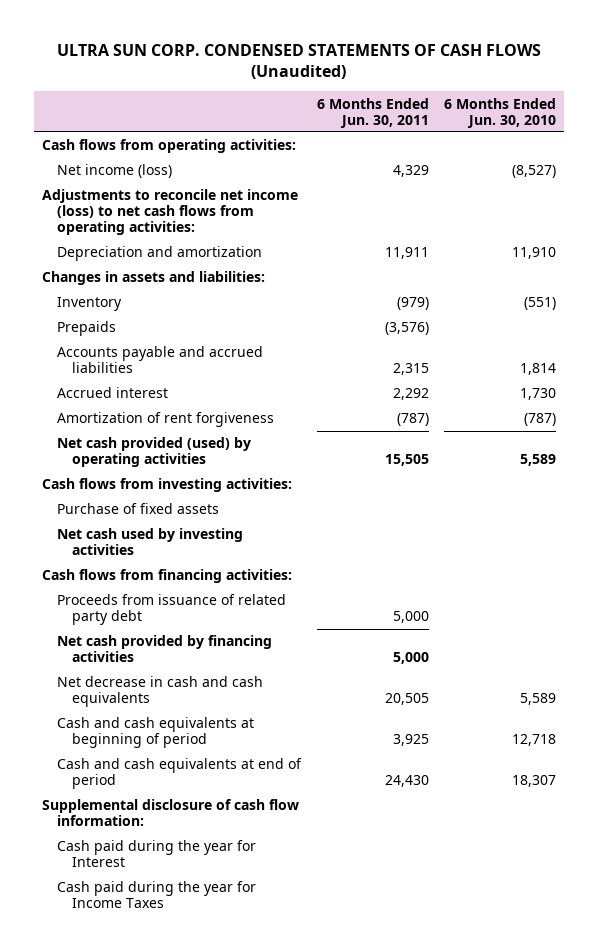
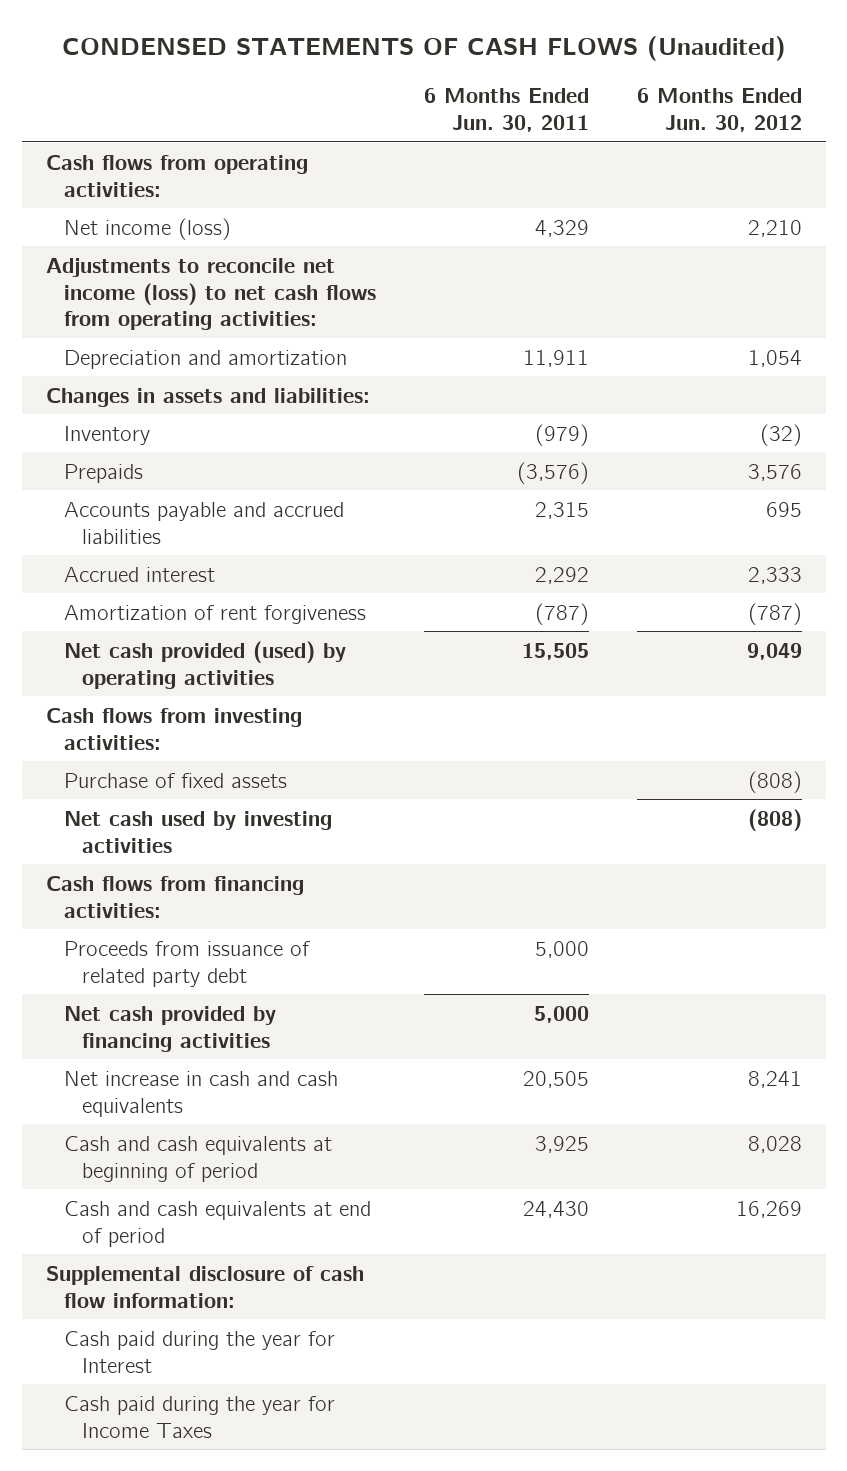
[57,43,542,80] ULTRA SUN CORP. CONDENSED STATEMENTS OF CASH FLOWS (Unaudited) -> [61,36,786,62] CONDENSED STATEMENTS OF CASH FLOWS (Unaudited)
[444,97,557,128] 6 Months Ended Jun. 30, 2010 -> none
none -> [636,88,802,133] 6 Months Ended Jun. 30, 2012
[56,676,263,708] Net decrease in cash and cash equivalents -> [63,1070,338,1117] Net increase in cash and cash equivalents

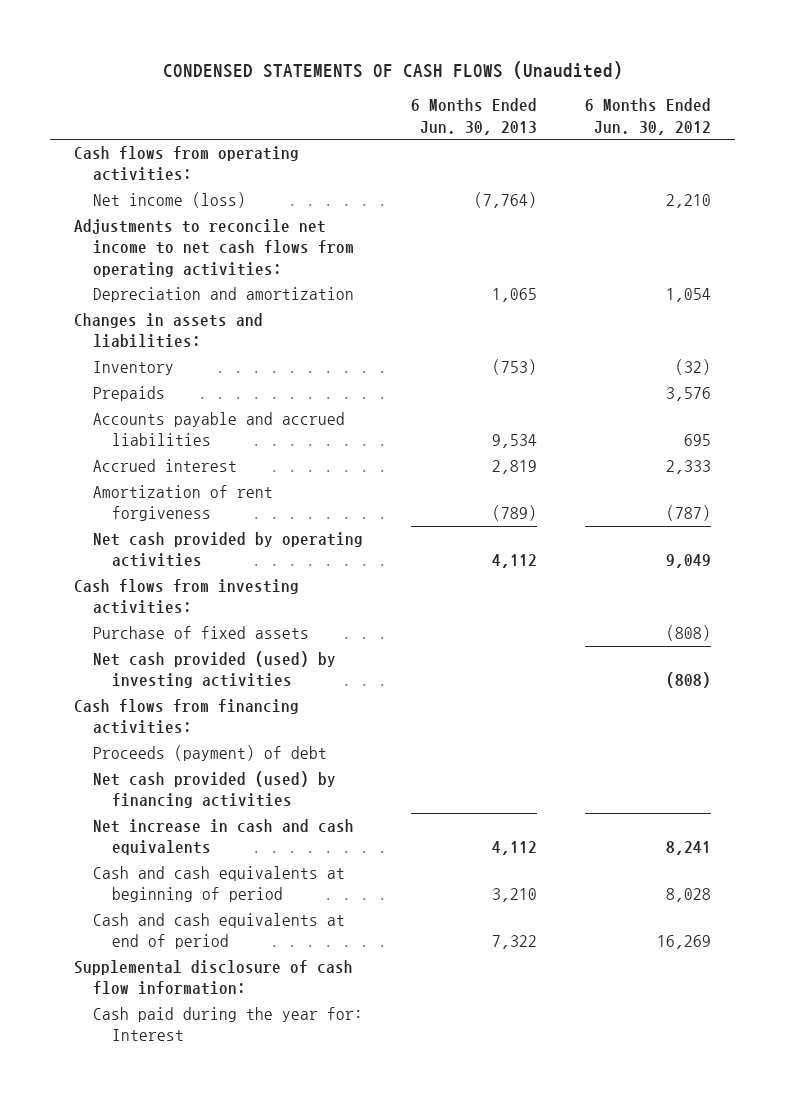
[423,88,589,133] 6 Months Ended Jun. 30, 2011 -> none
none -> [411,98,538,135] 6 Months Ended Jun. 30, 2013
[45,257,376,331] Adjustments to reconcile net income (loss) to net cash flows from operating activities: -> [74,219,355,277] Adjustments to reconcile net income to net cash flows from operating activities:
[63,640,346,689] Net cash provided (used) by operating activities -> [93,532,364,568] Net cash provided by operating activities
[63,810,332,853] Net cash used by investing activities -> [93,651,337,689] Net cash provided (used) by investing activities
[63,940,310,987] Proceeds from issuance of related party debt -> none
none -> [93,745,328,762] Proceeds (payment) of debt
[63,1005,276,1052] Net cash provided by financing activities -> [93,771,337,809] Net cash provided (used) by financing activities
[63,1395,335,1438] Cash paid during the year for Income Taxes -> none
[63,1330,335,1373] Cash paid during the year for Interest -> [93,1007,364,1042] Cash paid during the year for: Interest

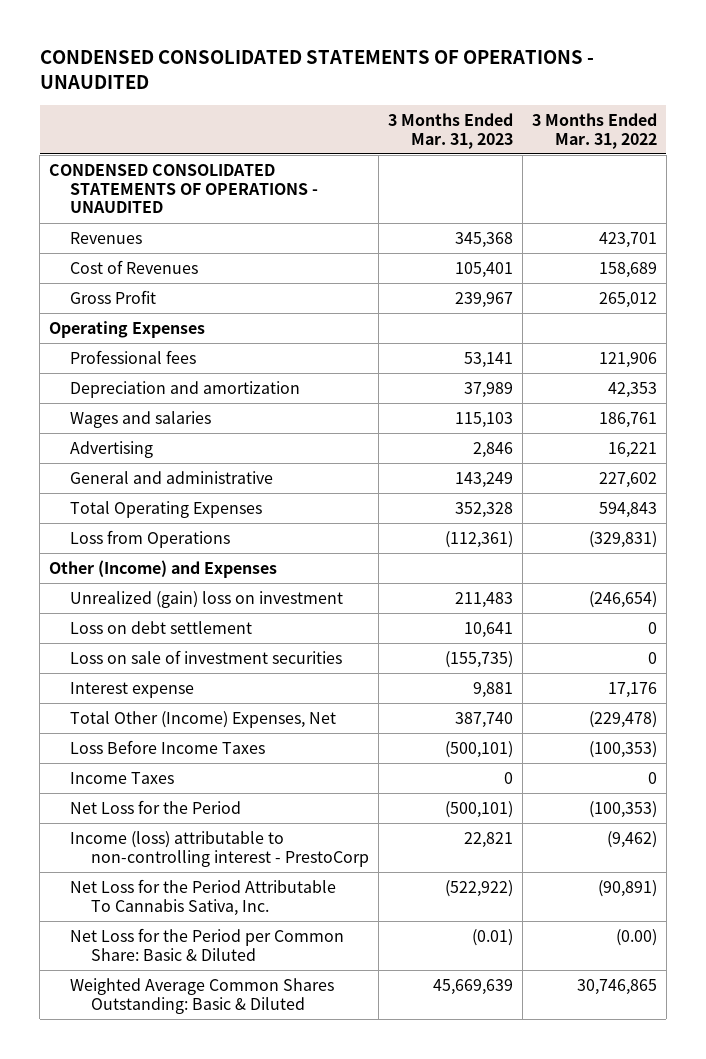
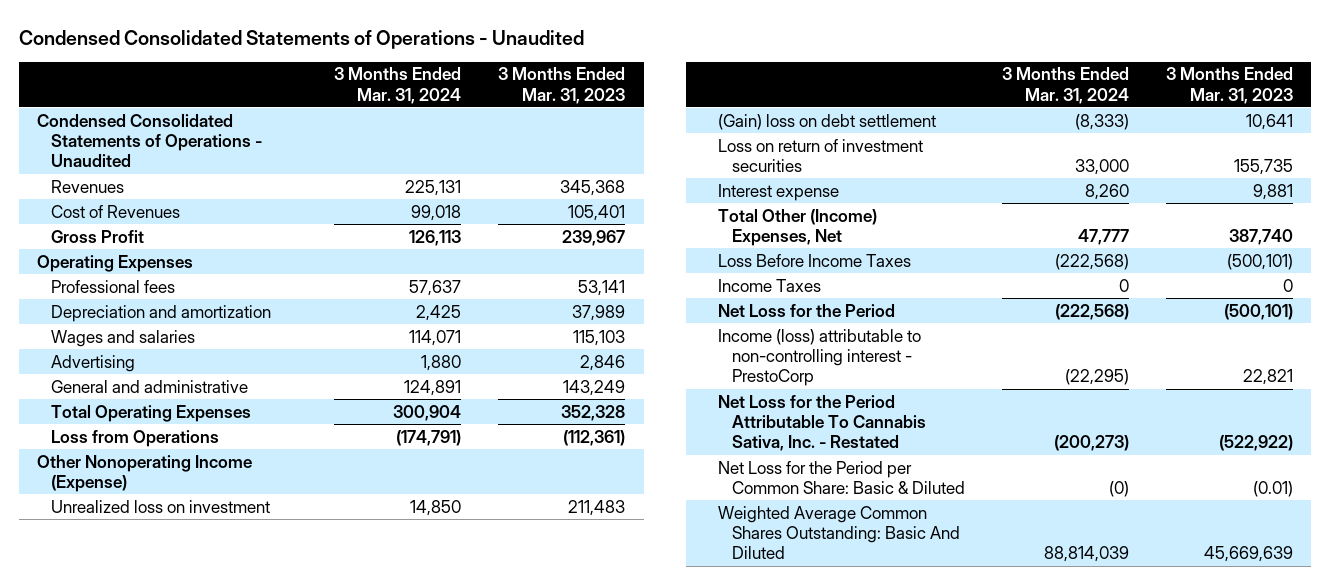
[39,50,594,90] CONDENSED CONSOLIDATED STATEMENTS OF OPERATIONS - UNAUDITED -> [18,29,584,49] Condensed Consolidated Statements of Operations - Unaudited
[531,112,657,149] 3 Months Ended Mar. 31, 2022 -> none
none -> [334,67,462,104] 3 Months Ended Mar. 31, 2024
[49,163,318,214] CONDENSED CONSOLIDATED STATEMENTS OF OPERATIONS - UNAUDITED -> [37,113,262,168] Condensed Consolidated Statements of Operations - Unaudited
[49,559,278,578] Other (Income) and Expenses -> [37,454,253,492] Other Nonoperating Income (Expense)
[69,590,343,608] Unrealized (gain) loss on investment -> [50,499,270,513] Unrealized loss on investment
[69,620,252,634] Loss on debt settlement -> [718,113,937,130] (Gain) loss on debt settlement
[69,649,342,664] Loss on sale of investment securities -> [718,138,924,172] Loss on return of investment securities
[444,650,513,668] (155,735) -> [1233,158,1293,175] 155,735
[69,878,336,916] Net Loss for the Period Attributable To Cannabis Sativa, Inc. -> [718,394,926,452] Net Loss for the Period Attributable To Cannabis Sativa, Inc. - Restated
[69,977,334,1014] Weighted Average Common Shares Outstanding: Basic & Diluted -> [718,505,960,560] Weighted Average Common Shares Outstanding: Basic And Diluted

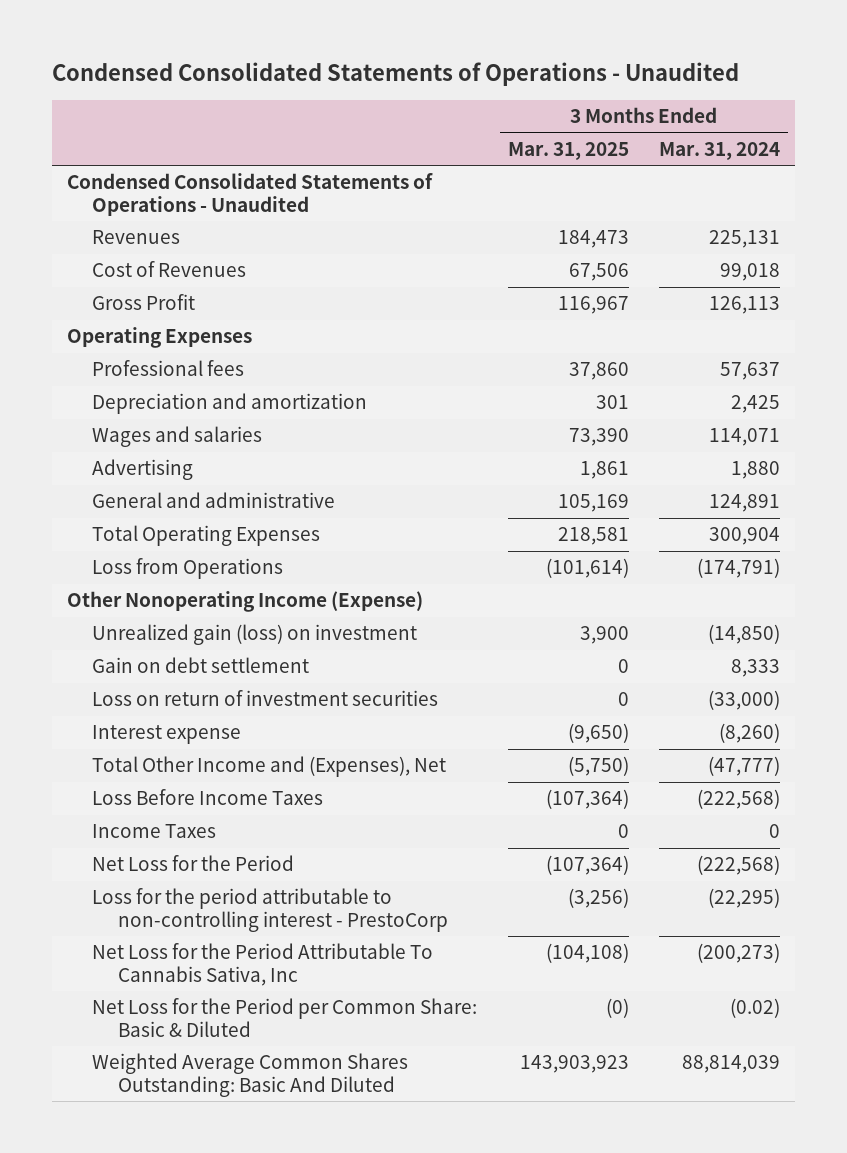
[498,67,626,104] 3 Months Ended Mar. 31, 2023 -> none
none -> [507,141,629,160] Mar. 31, 2025
[50,499,270,513] Unrealized loss on investment -> [92,624,418,646] Unrealized gain (loss) on investment
[410,499,462,516] 14,850 -> [707,624,780,645] (14,850)
[718,113,937,130] (Gain) loss on debt settlement -> [92,657,310,674] Gain on debt settlement
[1074,113,1129,130] (8,333) -> [730,659,780,678] 8,333
[1074,158,1129,175] 33,000 -> [707,690,780,711] (33,000)
[1084,183,1129,200] 8,260 -> [718,723,780,744] (8,260)
[718,208,878,246] Total Other (Income) Expenses, Net -> [92,756,447,778] Total Other Income and (Expenses), Net
[1077,228,1129,245] 47,777 -> [707,756,780,777] (47,777)
[718,328,922,387] Income (loss) attributable to non-controlling interest - PrestoCorp -> [92,888,449,933] Loss for the period attributable to non-controlling interest - PrestoCorp
[718,394,926,452] Net Loss for the Period Attributable To Cannabis Sativa, Inc. - Restated -> [92,943,434,987] Net Loss for the Period Attributable To Cannabis Sativa, Inc
[1108,480,1129,497] (0) -> [729,998,780,1019] (0.02)

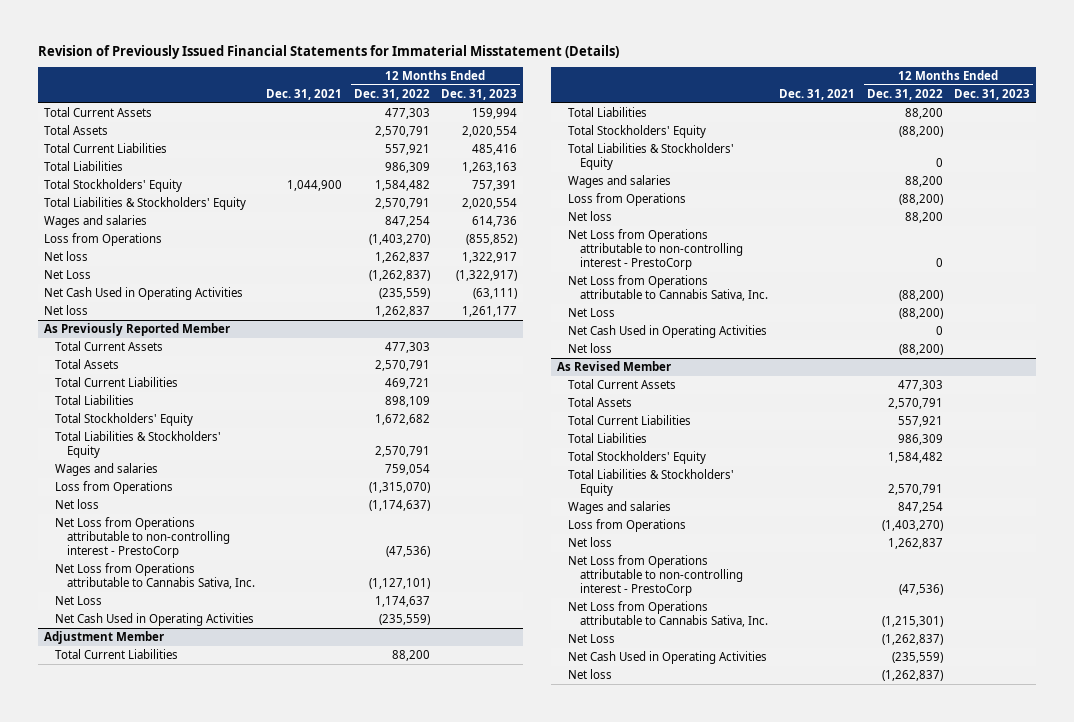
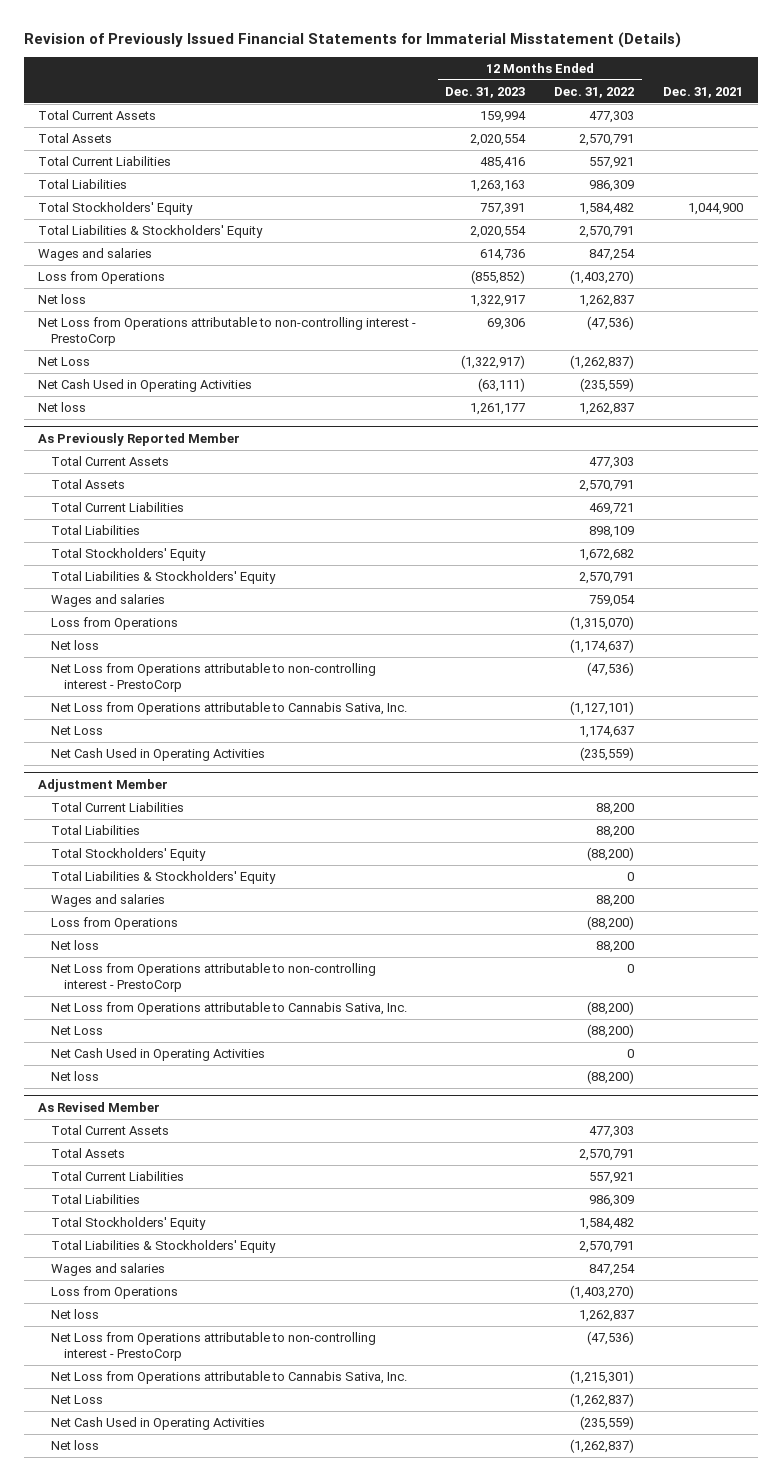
none -> [38,317,417,347] Net Loss from Operations attributable to non-controlling interest - PrestoCorp

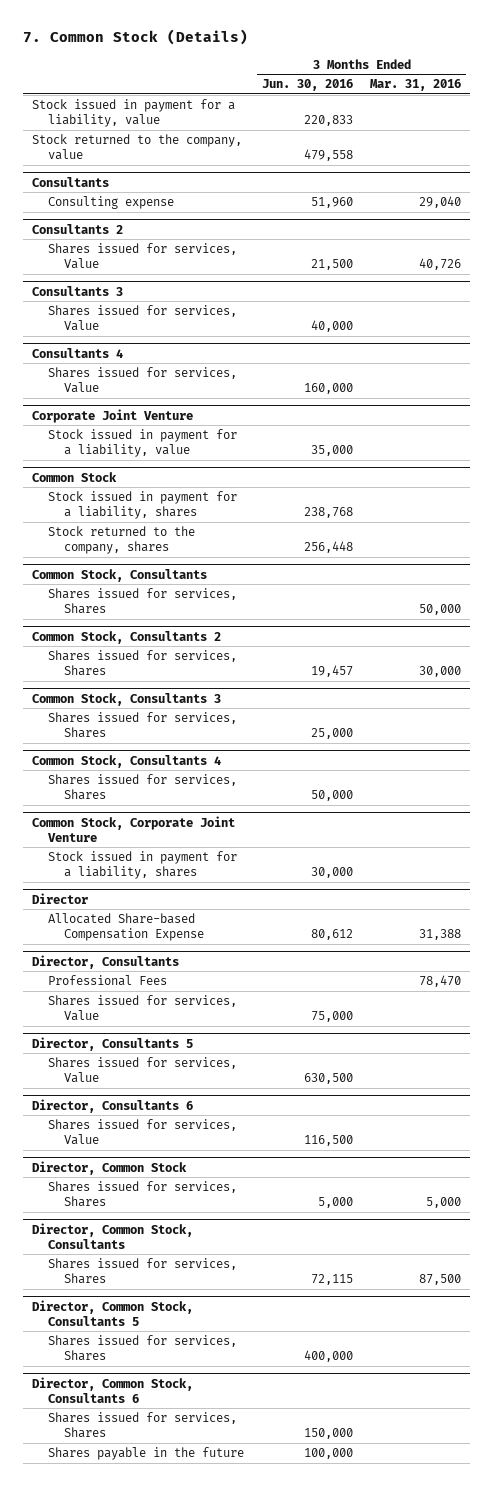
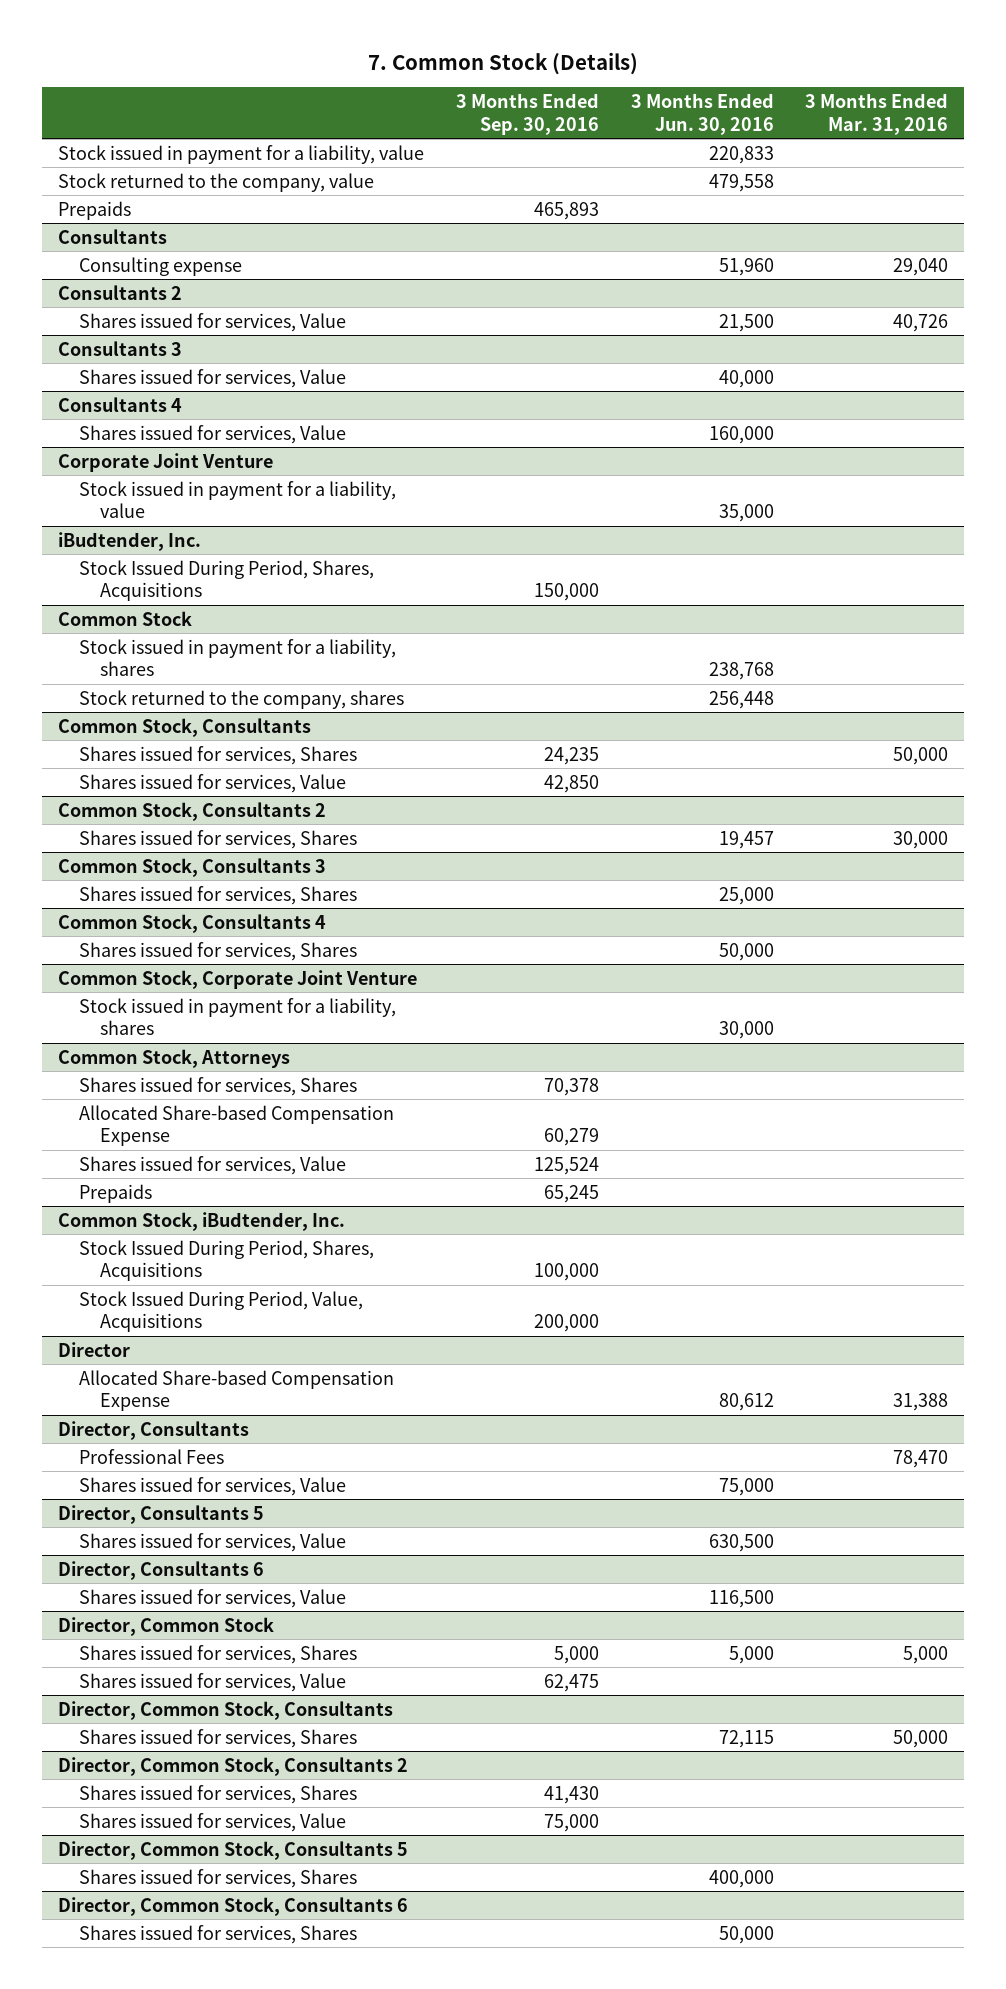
none -> [455,92,599,135] 3 Months Ended Sep. 30, 2016
none -> [57,200,131,220] Prepaids
none -> [57,531,201,551] iBudtender, Inc.
none -> [78,559,374,602] Stock Issued During Period, Shares, Acquisitions
none -> [78,773,346,793] Shares issued for services, Value
none -> [57,1048,290,1068] Common Stock, Attorneys
none -> [78,1076,357,1096] Shares issued for services, Shares
none -> [78,1104,394,1147] Allocated Share-based Compensation Expense
none -> [78,1155,346,1175] Shares issued for services, Value
none -> [78,1183,152,1203] Prepaids
none -> [57,1211,345,1231] Common Stock, iBudtender, Inc.
none -> [78,1239,374,1282] Stock Issued During Period, Shares, Acquisitions
none -> [78,1290,363,1333] Stock Issued During Period, Value, Acquisitions
none -> [78,1672,346,1692] Shares issued for services, Value
[419,1274,462,1286] 87,500 -> [893,1729,949,1748] 50,000
none -> [57,1756,408,1776] Director, Common Stock, Consultants 2
none -> [78,1784,357,1804] Shares issued for services, Shares
none -> [78,1812,346,1832] Shares issued for services, Value
[48,1447,245,1461] Shares payable in the future -> none
[303,1428,353,1440] 150,000 -> [718,1925,774,1944] 50,000

